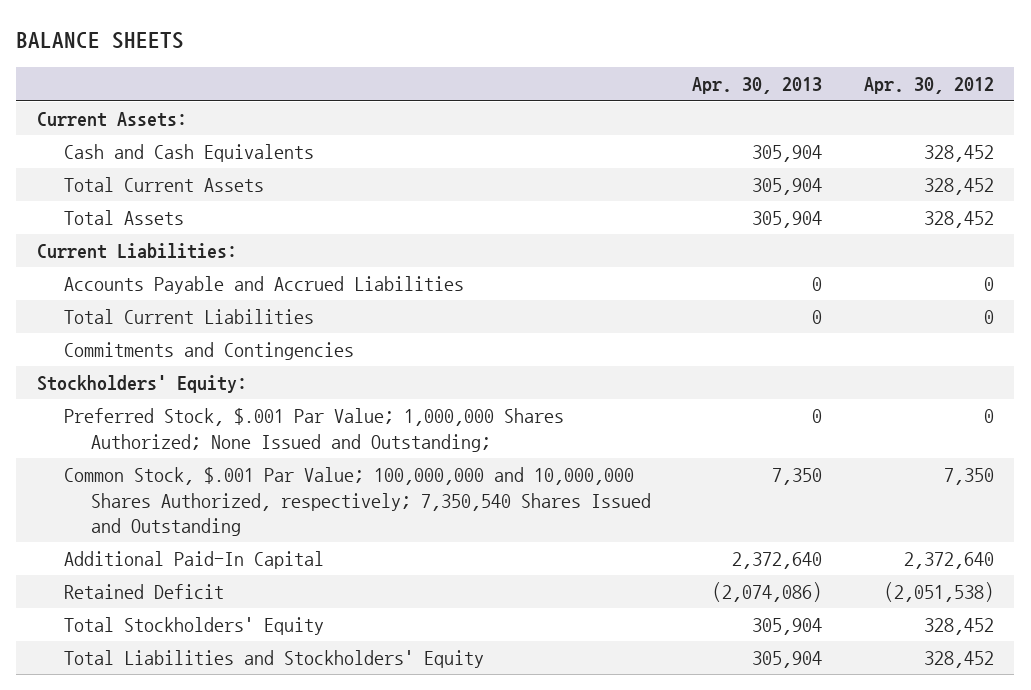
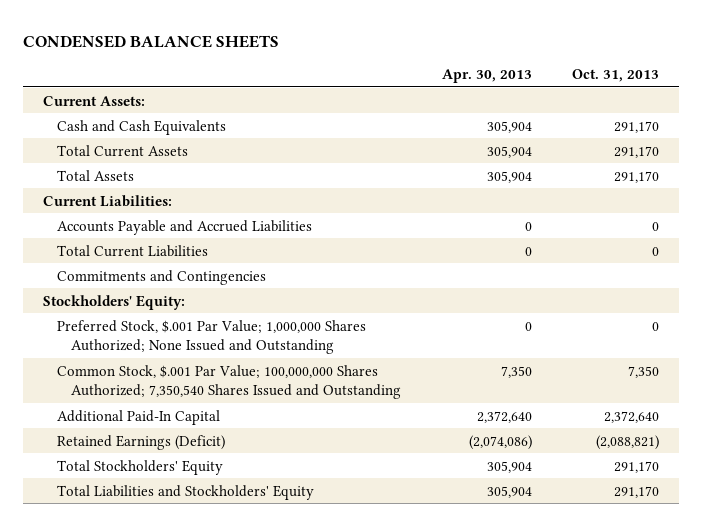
[16,32,185,50] BALANCE SHEETS -> [23,34,280,48] CONDENSED BALANCE SHEETS
[863,77,994,95] Apr. 30, 2012 -> none
none -> [571,69,659,83] Oct. 31, 2013
[64,408,565,452] Preferred Stock, $.001 Par Value; 1,000,000 Shares Authorized; None Issued and Outstanding; -> [57,319,367,354] Preferred Stock, $.001 Par Value; 1,000,000 Shares Authorized; None Issued and Outstanding
[64,467,651,537] Common Stock, $.001 Par Value; 100,000,000 and 10,000,000 Shares Authorized, respectively; 7,350,540 Shares Issued and Outstanding -> [57,364,402,399] Common Stock, $.001 Par Value; 100,000,000 Shares Authorized; 7,350,540 Shares Issued and Outstanding
[64,584,225,600] Retained Deficit -> [57,434,226,450] Retained Earnings (Deficit)

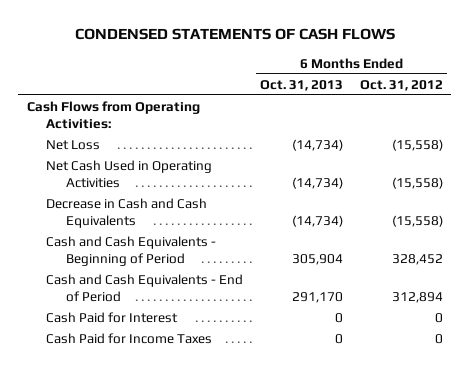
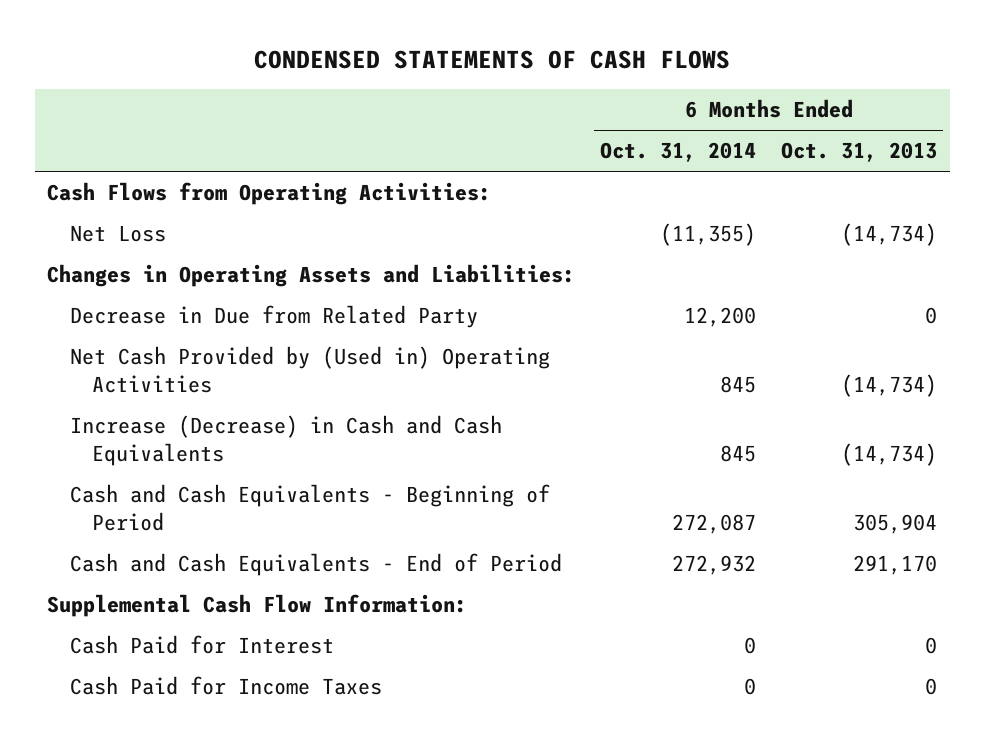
[359,79,443,91] Oct. 31, 2012 -> none
none -> [600,142,757,163] Oct. 31, 2014
none -> [47,264,576,288] Changes in Operating Assets and Liabilities:
none -> [69,305,478,329] Decrease in Due from Related Party
[46,159,213,188] Net Cash Used in Operating Activities -> [69,346,550,393] Net Cash Provided by (Used in) Operating Activities
[46,197,208,228] Decrease in Cash and Cash Equivalents -> [69,415,502,466] Increase (Decrease) in Cash and Cash Equivalents
none -> [47,594,468,618] Supplemental Cash Flow Information:

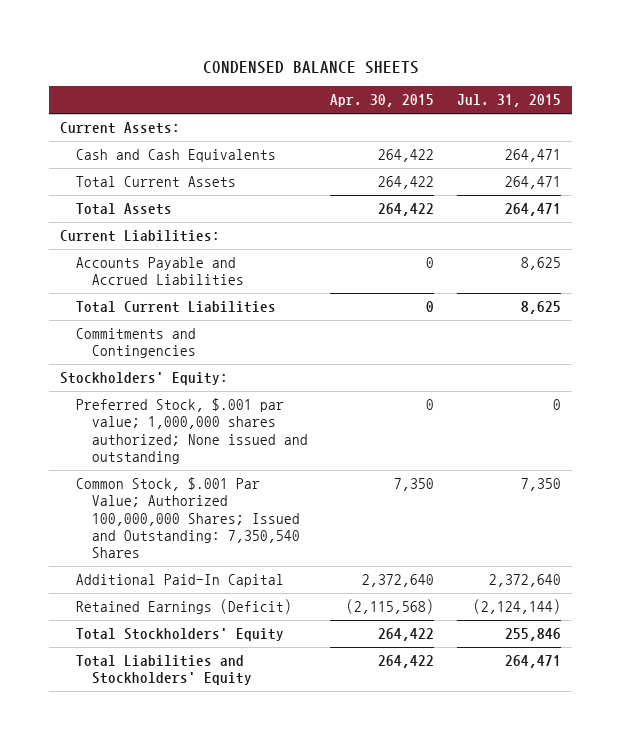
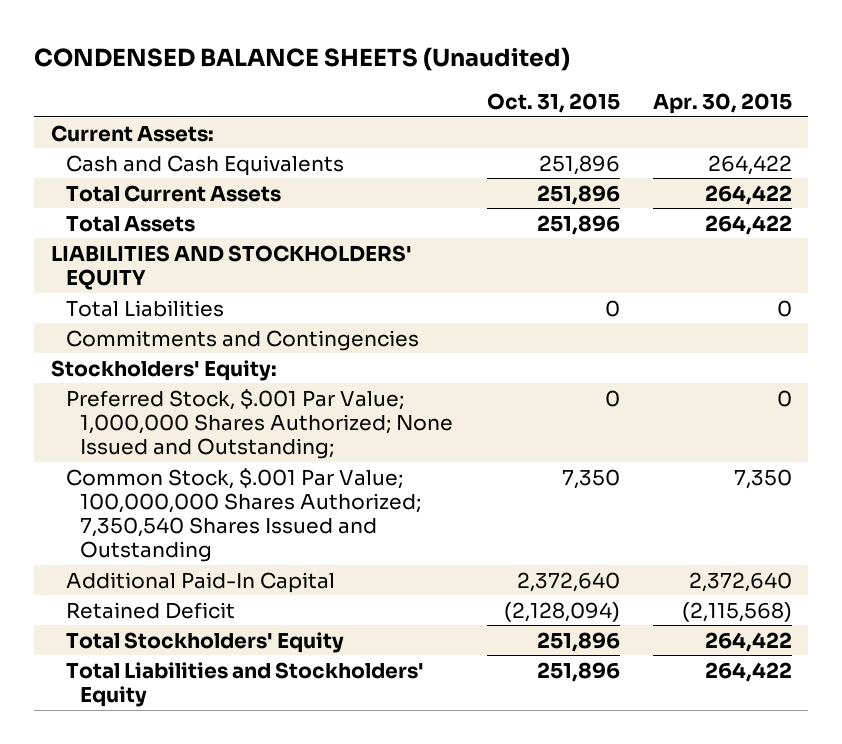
[202,60,419,74] CONDENSED BALANCE SHEETS -> [34,46,571,71] CONDENSED BALANCE SHEETS (Unaudited)
[457,94,562,108] Jul. 31, 2015 -> none
none -> [486,92,620,113] Oct. 31, 2015
[60,230,221,243] Current Liabilities: -> none
[75,257,244,286] Accounts Payable and Accrued Liabilities -> none
none -> [50,244,412,290] LIABILITIES AND STOCKHOLDERS' EQUITY
[75,301,276,314] Total Current Liabilities -> [65,299,224,317] Total Liabilities
[75,398,308,464] Preferred Stock, $.001 par value; 1,000,000 shares authorized; None issued and outstanding -> [65,388,454,460] Preferred Stock, $.001 Par Value; 1,000,000 Shares Authorized; None Issued and Outstanding;
[75,477,300,559] Common Stock, $.001 Par Value; Authorized 100,000,000 Shares; Issued and Outstanding: 7,350,540 Shares -> [65,467,422,563] Common Stock, $.001 Par Value; 100,000,000 Shares Authorized; 7,350,540 Shares Issued and Outstanding
[75,599,292,615] Retained Earnings (Deficit) -> [65,601,235,619] Retained Deficit

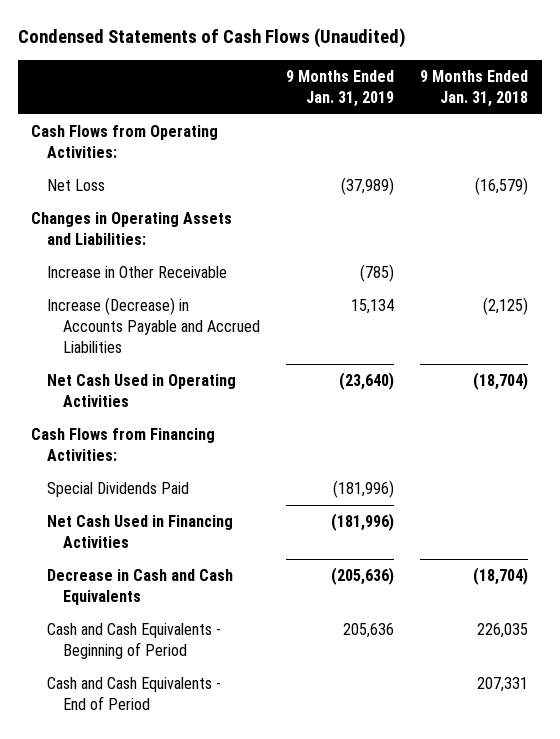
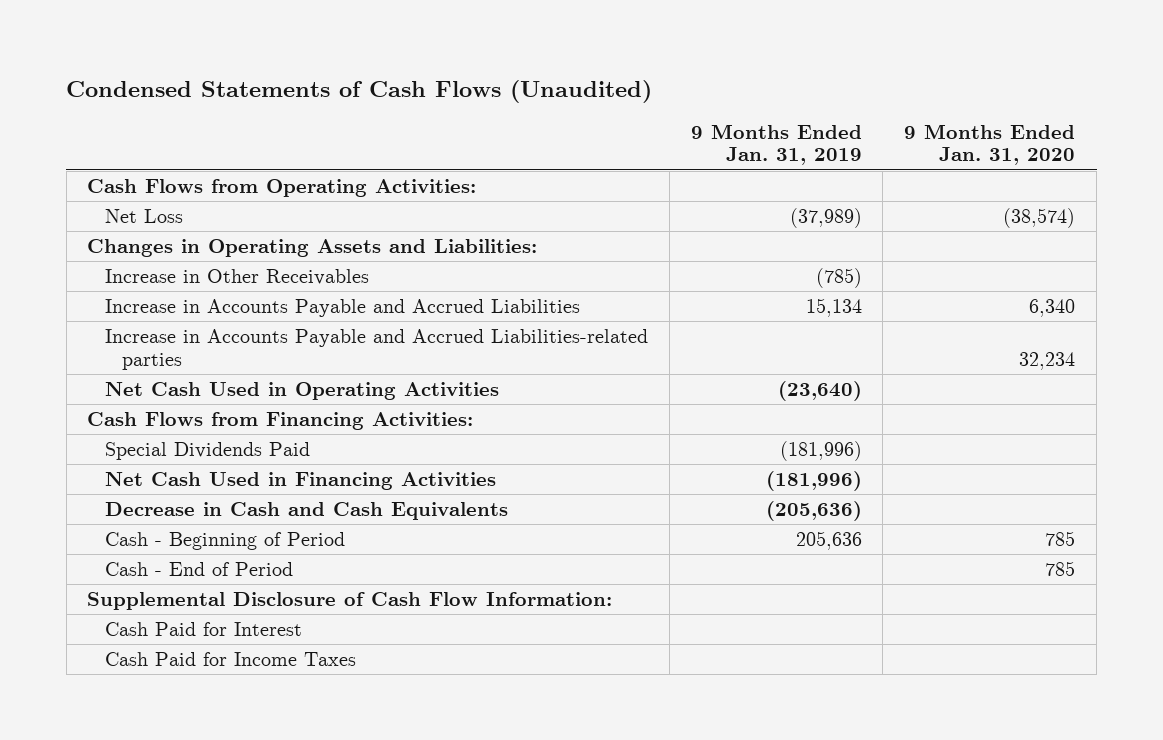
[420,70,529,107] 9 Months Ended Jan. 31, 2018 -> none
none -> [904,123,1076,166] 9 Months Ended Jan. 31, 2020
[47,266,228,279] Increase in Other Receivable -> [104,269,369,286] Increase in Other Receivables
[47,297,260,354] Increase (Decrease) in Accounts Payable and Accrued Liabilities -> [104,299,580,318] Increase in Accounts Payable and Accrued Liabilities
none -> [104,329,648,370] Increase in Accounts Payable and Accrued Liabilities-related parties
[47,623,222,660] Cash and Cash Equivalents - Beginning of Period -> [104,532,345,551] Cash - Beginning of Period
[47,677,222,711] Cash and Cash Equivalents - End of Period -> [104,562,293,577] Cash - End of Period
none -> [87,592,613,611] Supplemental Disclosure of Cash Flow Information:
none -> [104,622,302,637] Cash Paid for Interest
none -> [104,652,356,667] Cash Paid for Income Taxes

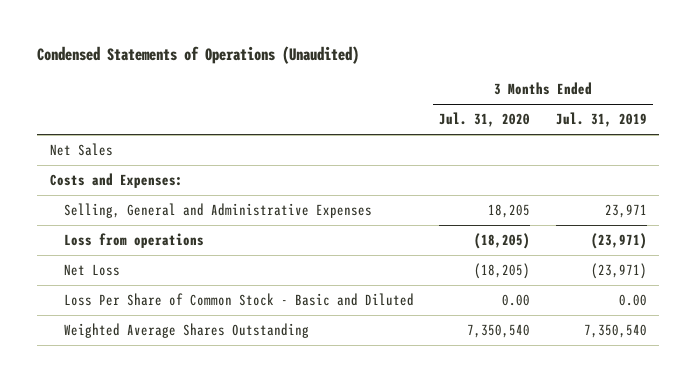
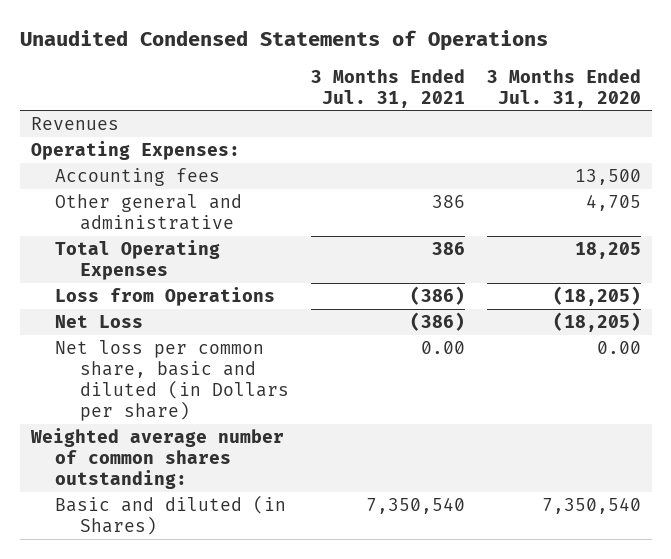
[37,45,360,64] Condensed Statements of Operations (Unaudited) -> [19,30,548,52] Unaudited Condensed Statements of Operations
[555,112,647,128] Jul. 31, 2019 -> none
none -> [310,68,465,108] 3 Months Ended Jul. 31, 2021
[49,173,183,189] Costs and Expenses: -> none
[49,143,113,157] Net Sales -> [30,116,119,130] Revenues
none -> [30,140,240,160] Operating Expenses:
none -> [55,167,221,186] Accounting fees
none -> [55,193,243,230] Other general and administrative
[64,203,373,219] Selling, General and Administrative Expenses -> [55,239,221,280] Total Operating Expenses
[64,233,205,249] Loss from operations -> [55,286,276,306] Loss from Operations
[64,293,415,307] Loss Per Share of Common Stock - Basic and Diluted -> [55,339,289,421] Net loss per common share, basic and diluted (in Dollars per share)
none -> [29,427,284,489] Weighted average number of common shares outstanding:
[64,323,310,339] Weighted Average Shares Outstanding -> [55,494,287,535] Basic and diluted (in Shares)

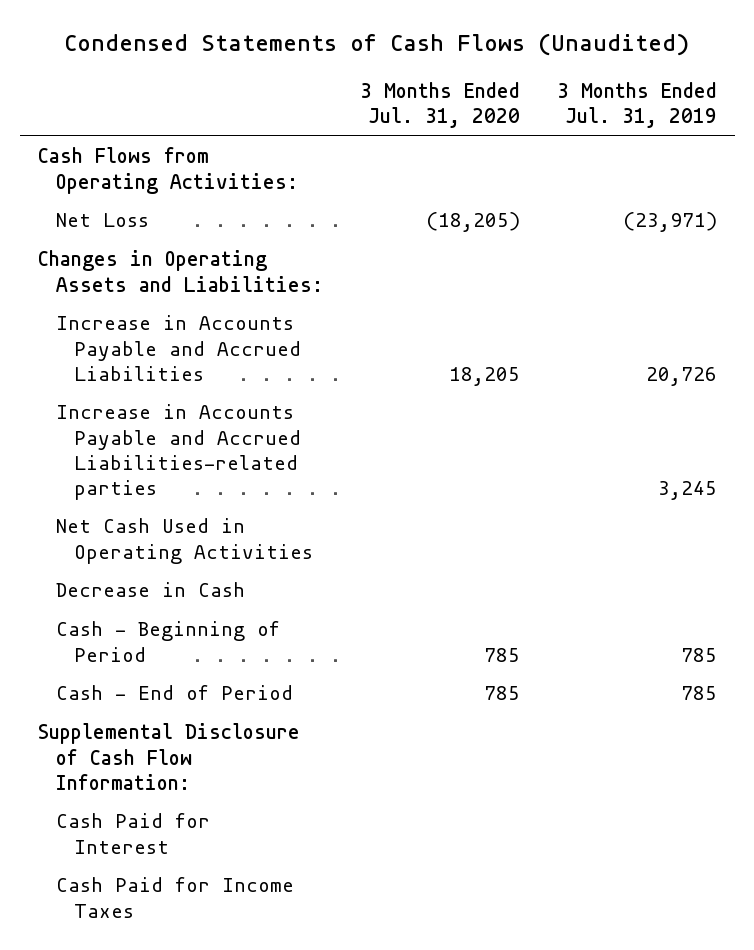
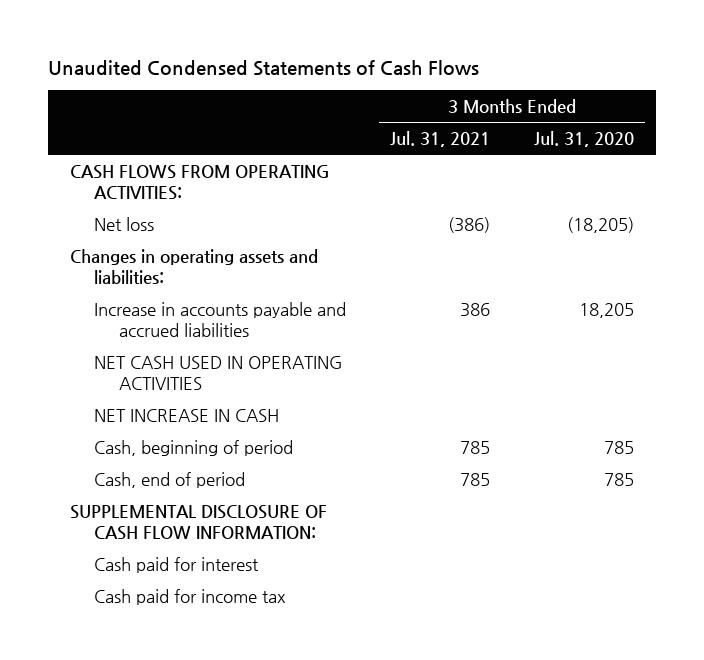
[64,33,690,57] Condensed Statements of Cash Flows (Unaudited) -> [48,59,480,76] Unaudited Condensed Statements of Cash Flows
[556,82,717,129] 3 Months Ended Jul. 31, 2019 -> none
none -> [390,131,491,148] Jul. 31, 2021
[55,404,301,501] Increase in Accounts Payable and Accrued Liabilities-related parties -> none
[37,147,298,194] Cash Flows from Operating Activities: -> [69,164,330,200] CASH FLOWS FROM OPERATING ACTIVITIES:
[55,213,149,228] Net Loss -> [94,216,155,231] Net loss
[37,250,323,292] Changes in Operating Assets and Liabilities: -> [69,248,318,284] Changes in operating assets and liabilities:
[55,315,301,381] Increase in Accounts Payable and Accrued Liabilities -> [94,301,347,337] Increase in accounts payable and accrued liabilities
[55,518,313,564] Net Cash Used in Operating Activities -> [94,355,344,390] NET CASH USED IN OPERATING ACTIVITIES
[55,582,245,598] Decrease in Cash -> [94,408,280,422] NET INCREASE IN CASH
[55,621,280,662] Cash - Beginning of Period -> [94,439,294,456] Cash, beginning of period
[55,685,293,701] Cash - End of Period -> [94,471,246,488] Cash, end of period
[37,723,300,790] Supplemental Disclosure of Cash Flow Information: -> [69,504,327,540] SUPPLEMENTAL DISCLOSURE OF CASH FLOW INFORMATION:
[55,813,210,854] Cash Paid for Interest -> [94,556,260,573] Cash paid for interest
[55,877,294,918] Cash Paid for Income Taxes -> [94,588,287,605] Cash paid for income tax

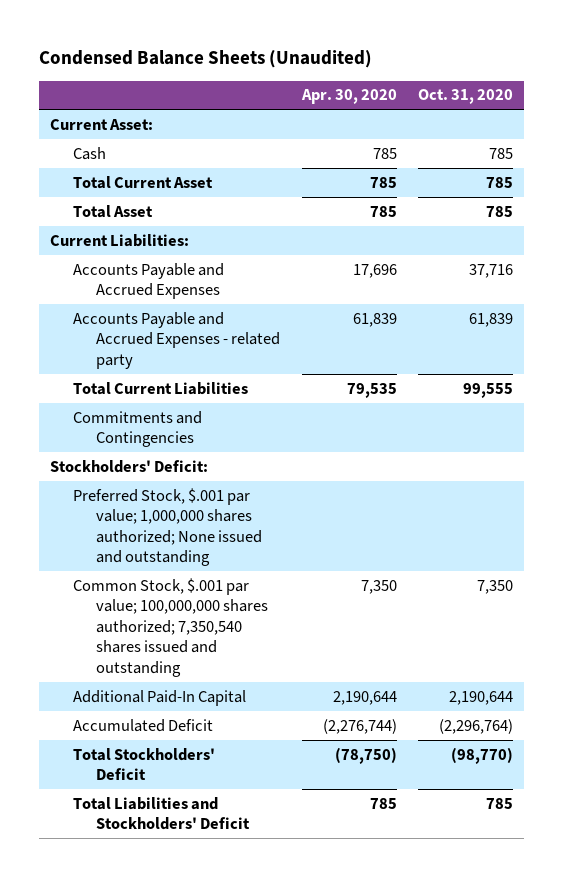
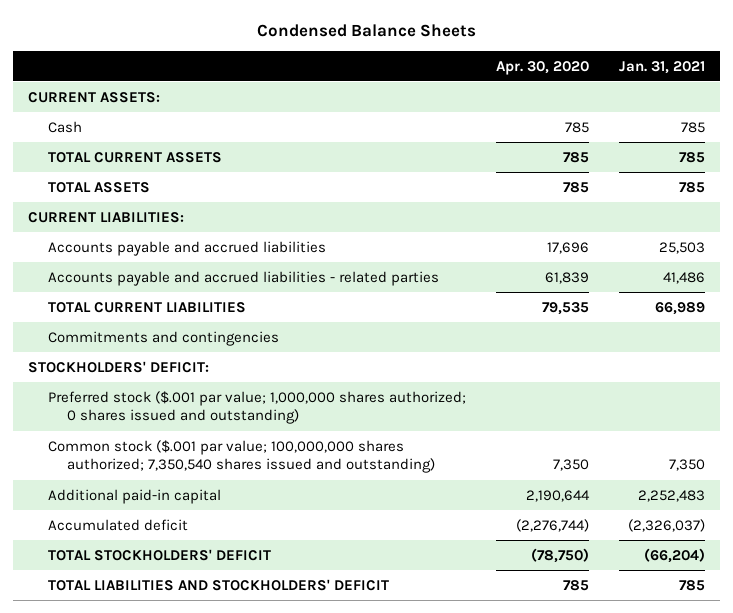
[38,50,372,69] Condensed Balance Sheets (Unaudited) -> [256,24,476,38] Condensed Balance Sheets
[418,89,514,105] Oct. 31, 2020 -> none
none -> [618,60,705,74] Jan. 31, 2021
[49,118,153,130] Current Asset: -> [28,91,161,103] CURRENT ASSETS:
[72,175,213,189] Total Current Asset -> [47,151,222,163] TOTAL CURRENT ASSETS
[72,204,153,218] Total Asset -> [47,181,150,193] TOTAL ASSETS
[49,233,189,247] Current Liabilities: -> [28,211,185,223] CURRENT LIABILITIES:
[72,262,224,300] Accounts Payable and Accrued Expenses -> [47,240,326,256] Accounts payable and accrued liabilities
[72,311,280,369] Accounts Payable and Accrued Expenses - related party -> [47,270,439,286] Accounts payable and accrued liabilities - related parties
[72,381,248,395] Total Current Liabilities -> [47,301,246,313] TOTAL CURRENT LIABILITIES
[72,410,202,448] Commitments and Contingencies -> [47,330,279,346] Commitments and contingencies
[49,459,208,473] Stockholders' Deficit: -> [28,360,210,373] STOCKHOLDERS' DEFICIT:
[72,487,262,567] Preferred Stock, $.001 par value; 1,000,000 shares authorized; None issued and outstanding -> [47,390,466,425] Preferred stock ($.001 par value; 1,000,000 shares authorized; 0 shares issued and outstanding)
[72,577,268,677] Common Stock, $.001 par value; 100,000,000 shares authorized; 7,350,540 shares issued and outstanding -> [47,439,436,474] Common stock ($.001 par value; 100,000,000 shares authorized; 7,350,540 shares issued and outstanding)
[72,689,246,706] Additional Paid-In Capital -> [47,488,221,504] Additional paid-in capital
[72,718,213,732] Accumulated Deficit -> [47,518,188,531] Accumulated deficit
[72,747,215,781] Total Stockholders' Deficit -> [47,548,271,561] TOTAL STOCKHOLDERS' DEFICIT
[72,796,250,831] Total Liabilities and Stockholders' Deficit -> [47,578,389,591] TOTAL LIABILITIES AND STOCKHOLDERS' DEFICIT

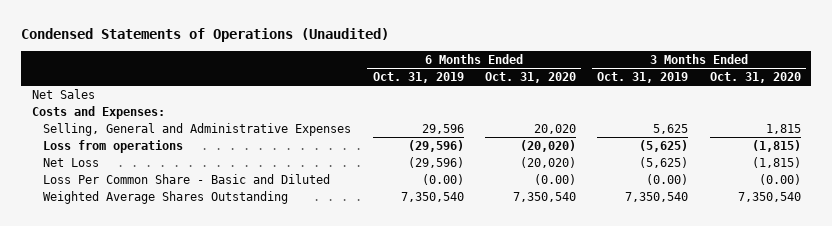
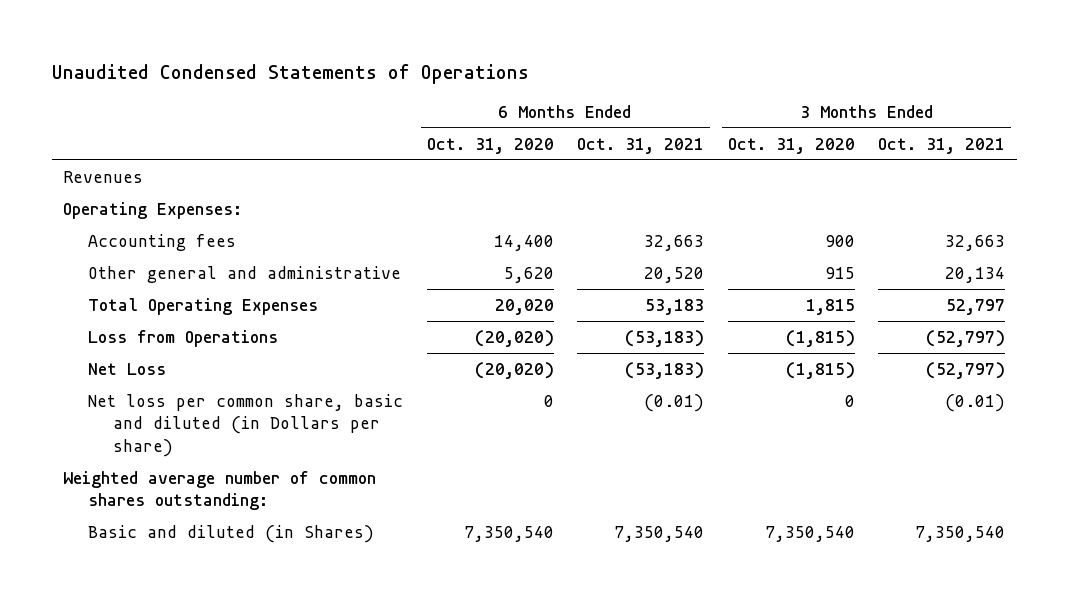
[20,28,389,43] Condensed Statements of Operations (Unaudited) -> [51,63,529,84] Unaudited Condensed Statements of Operations
[372,71,464,83] Oct. 31, 2019 -> none
[597,71,689,83] Oct. 31, 2019 -> none
none -> [577,137,705,154] Oct. 31, 2021
none -> [878,137,1006,154] Oct. 31, 2021
[31,105,165,119] Costs and Expenses: -> none
[31,88,95,99] Net Sales -> [63,170,144,183] Revenues
none -> [63,201,243,219] Operating Expenses:
none -> [87,233,236,251] Accounting fees
none -> [87,265,401,283] Other general and administrative
[43,122,352,136] Selling, General and Administrative Expenses -> [87,297,318,315] Total Operating Expenses
[43,139,184,153] Loss from operations -> [87,329,278,347] Loss from Operations
[43,173,331,184] Loss Per Common Share - Basic and Diluted -> [87,393,403,457] Net loss per common share, basic and diluted (in Dollars per share)
[534,173,577,185] (0.00) -> [543,394,554,407] 0
[758,173,801,185] (0.00) -> [844,394,855,407] 0
none -> [63,470,377,511] Weighted average number of common shares outstanding:
[43,190,289,204] Weighted Average Shares Outstanding -> [87,524,374,543] Basic and diluted (in Shares)

